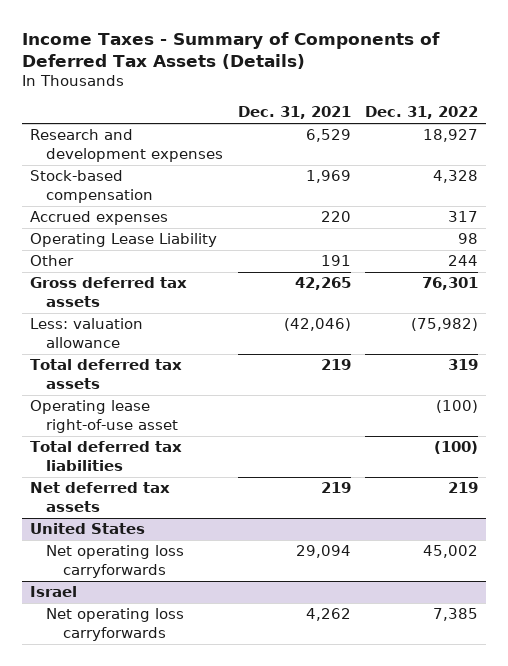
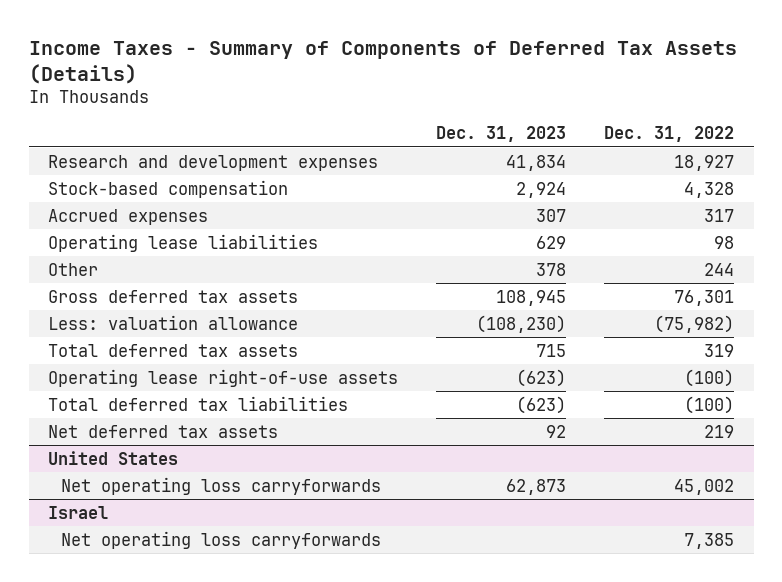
[237,106,351,120] Dec. 31, 2021 -> none
none -> [436,126,567,143] Dec. 31, 2023
[29,233,217,248] Operating Lease Liability -> [47,233,318,252] Operating lease liabilities
[29,400,179,433] Operating lease right-of-use asset -> [47,368,398,387] Operating lease right-of-use assets

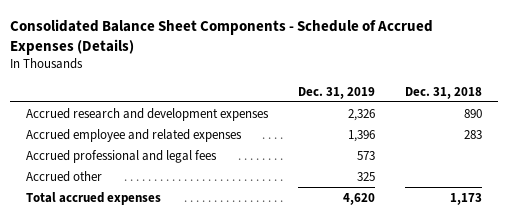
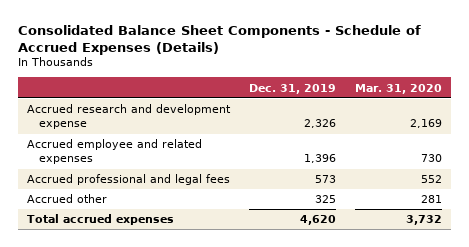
[405,86,483,99] Dec. 31, 2018 -> none
none -> [354,83,442,94] Mar. 31, 2020
[25,107,269,121] Accrued research and development expenses -> [26,104,231,130] Accrued research and development expense

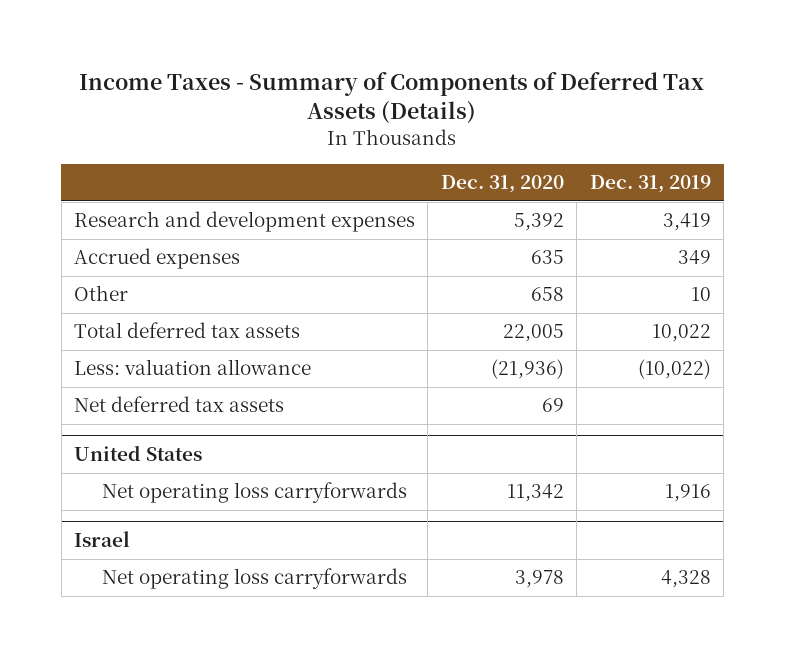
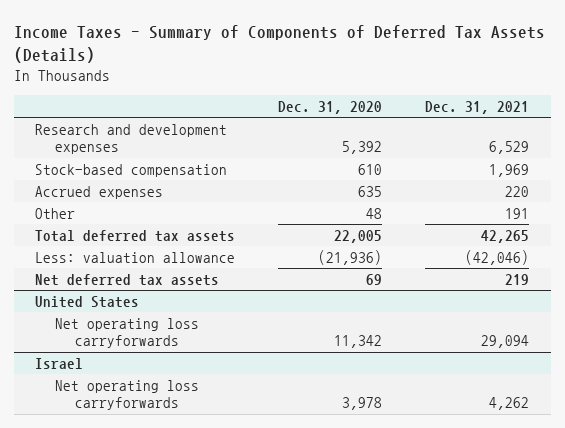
[589,174,711,193] Dec. 31, 2019 -> none
none -> [425,100,530,114] Dec. 31, 2021
none -> [35,163,228,177] Stock-based compensation
[530,287,564,302] 658 -> [366,207,383,219] 48

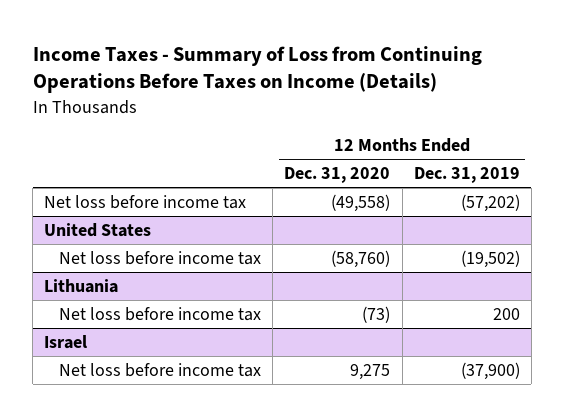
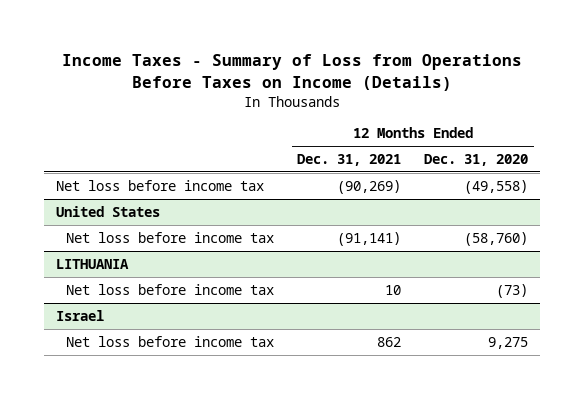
[32,45,482,94] Income Taxes - Summary of Loss from Continuing Operations Before Taxes on Income (Details) -> [62,54,523,91] Income Taxes - Summary of Loss from Operations Before Taxes on Income (Details)
[413,167,520,184] Dec. 31, 2019 -> none
none -> [297,154,402,167] Dec. 31, 2021
[44,279,119,294] Lithuania -> [55,258,129,269] LITHUANIA

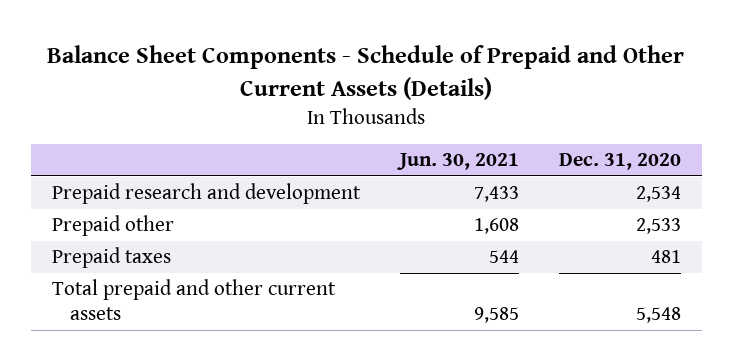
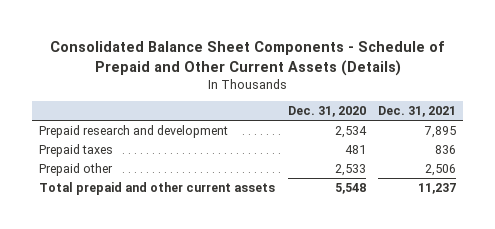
[47,45,685,100] Balance Sheet Components - Schedule of Prepaid and Other Current Assets (Details) -> [49,40,445,76] Consolidated Balance Sheet Components - Schedule of Prepaid and Other Current Assets (Details)
[396,153,519,171] Jun. 30, 2021 -> none
none -> [378,106,457,118] Dec. 31, 2021
[51,215,174,237] Prepaid other -> [38,163,113,177] Prepaid other

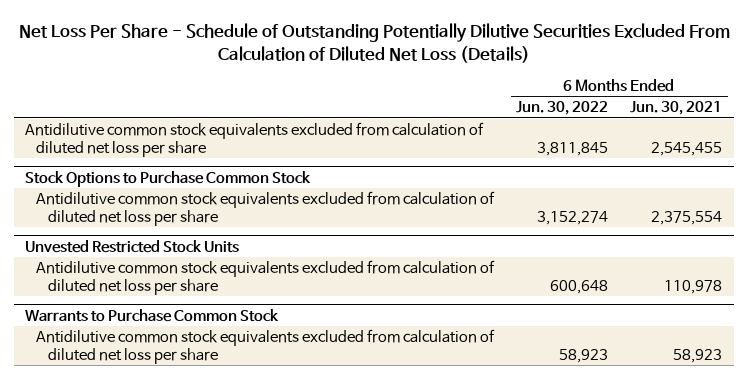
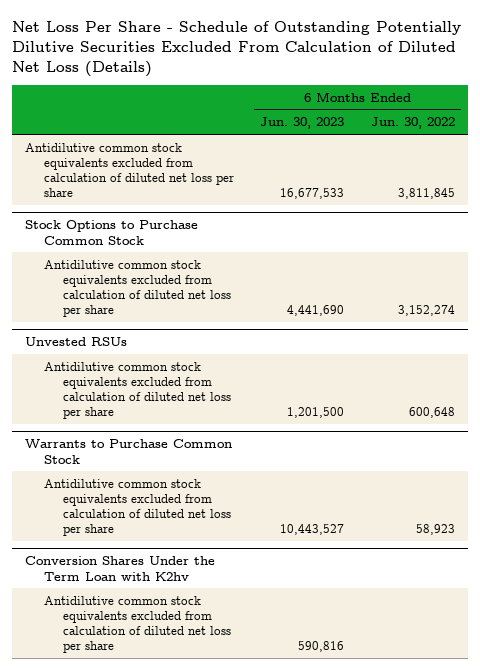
[630,101,723,116] Jun. 30, 2021 -> none
none -> [260,117,345,130] Jun. 30, 2023
[24,239,239,253] Unvested Restricted Stock Units -> [24,337,127,347] Unvested RSUs
none -> [24,556,215,581] Conversion Shares Under the Term Loan with K2hv
none -> [43,595,231,654] Antidilutive common stock equivalents excluded from calculation of diluted net loss per share

